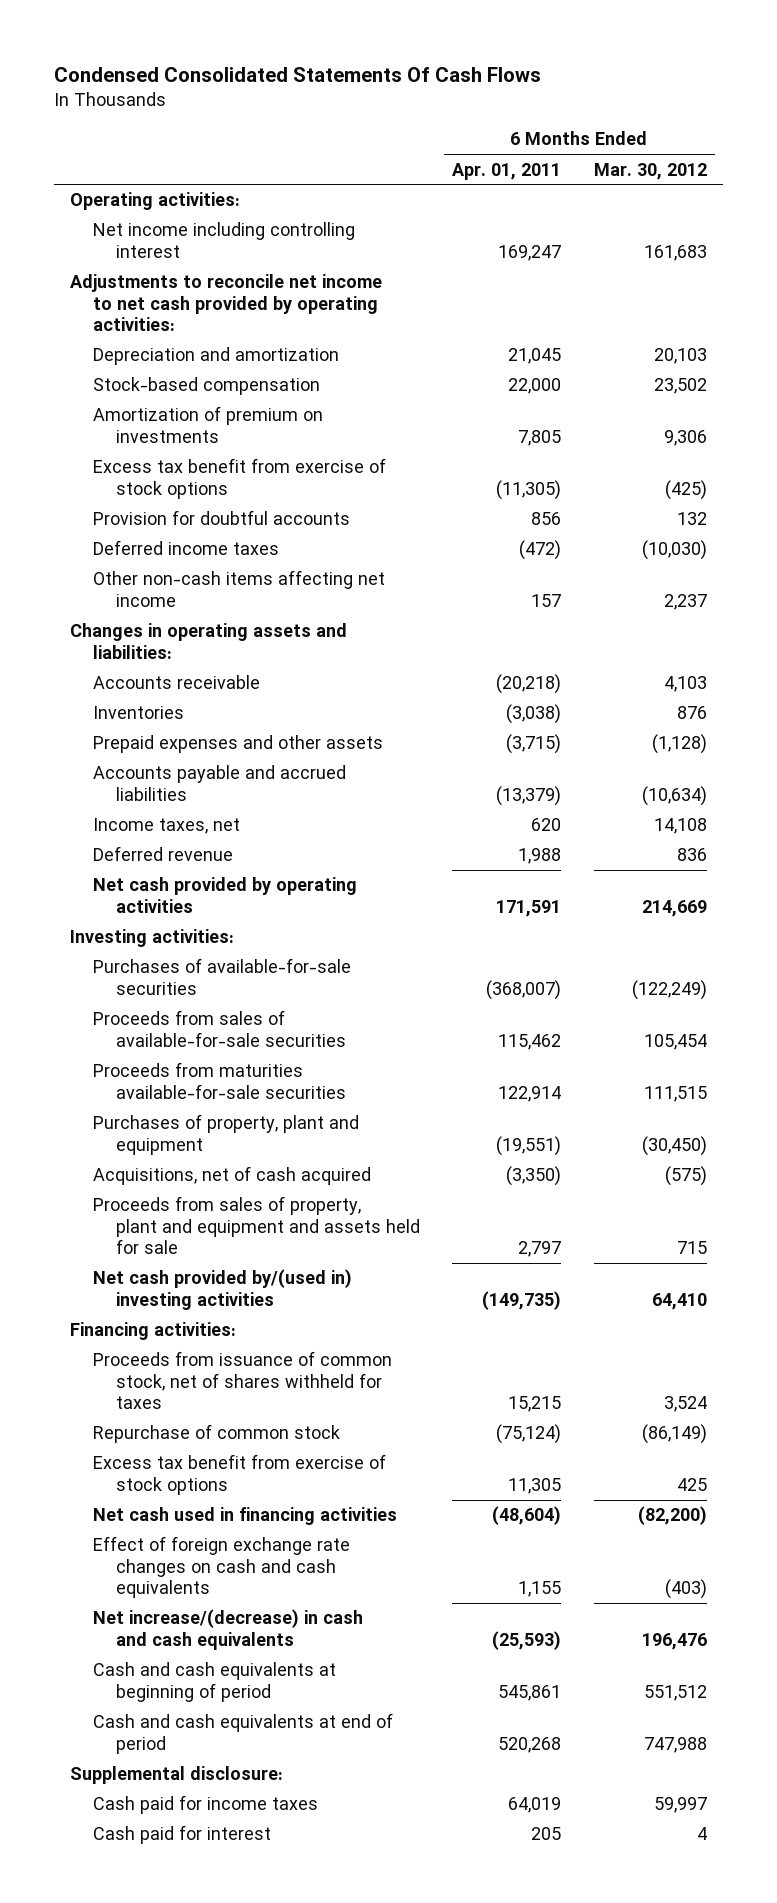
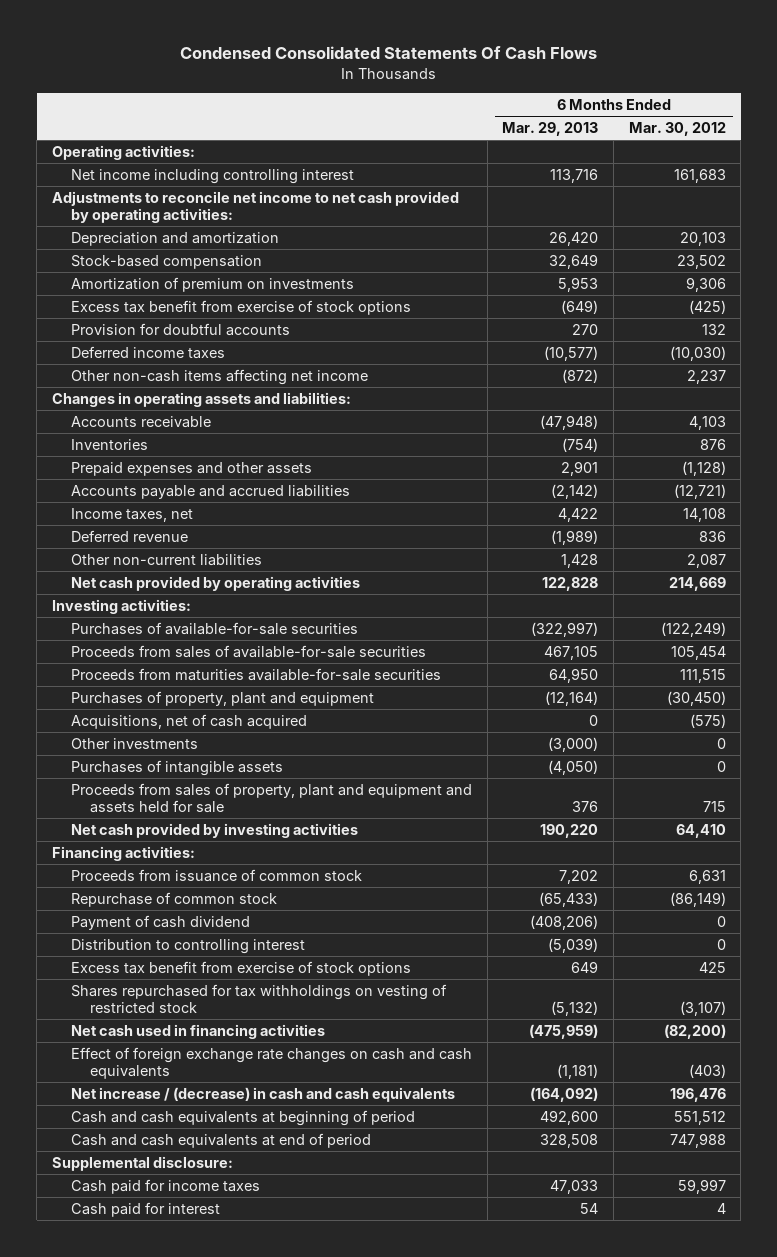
[452,162,562,180] Apr. 01, 2011 -> none
none -> [502,122,599,137] Mar. 29, 2013
[641,785,707,806] (10,634) -> [673,483,726,499] (12,721)
none -> [70,553,262,566] Other non-current liabilities
none -> [70,737,198,749] Other investments
none -> [70,759,283,776] Purchases of intangible assets
[92,1269,352,1310] Net cash provided by/(used in) investing activities -> [70,822,358,838] Net cash provided by investing activities
[92,1351,392,1410] Proceeds from issuance of common stock, net of shares withheld for taxes -> [70,868,362,882] Proceeds from issuance of common stock
[663,1396,707,1413] 3,524 -> [688,869,726,884] 6,631
none -> [70,914,250,930] Payment of cash dividend
none -> [70,938,305,954] Distribution to controlling interest
none -> [70,983,447,1014] Shares repurchased for tax withholdings on vesting of restricted stock
[92,1609,363,1650] Net increase/(decrease) in cash and cash equivalents -> [70,1086,455,1102] Net increase / (decrease) in cash and cash equivalents

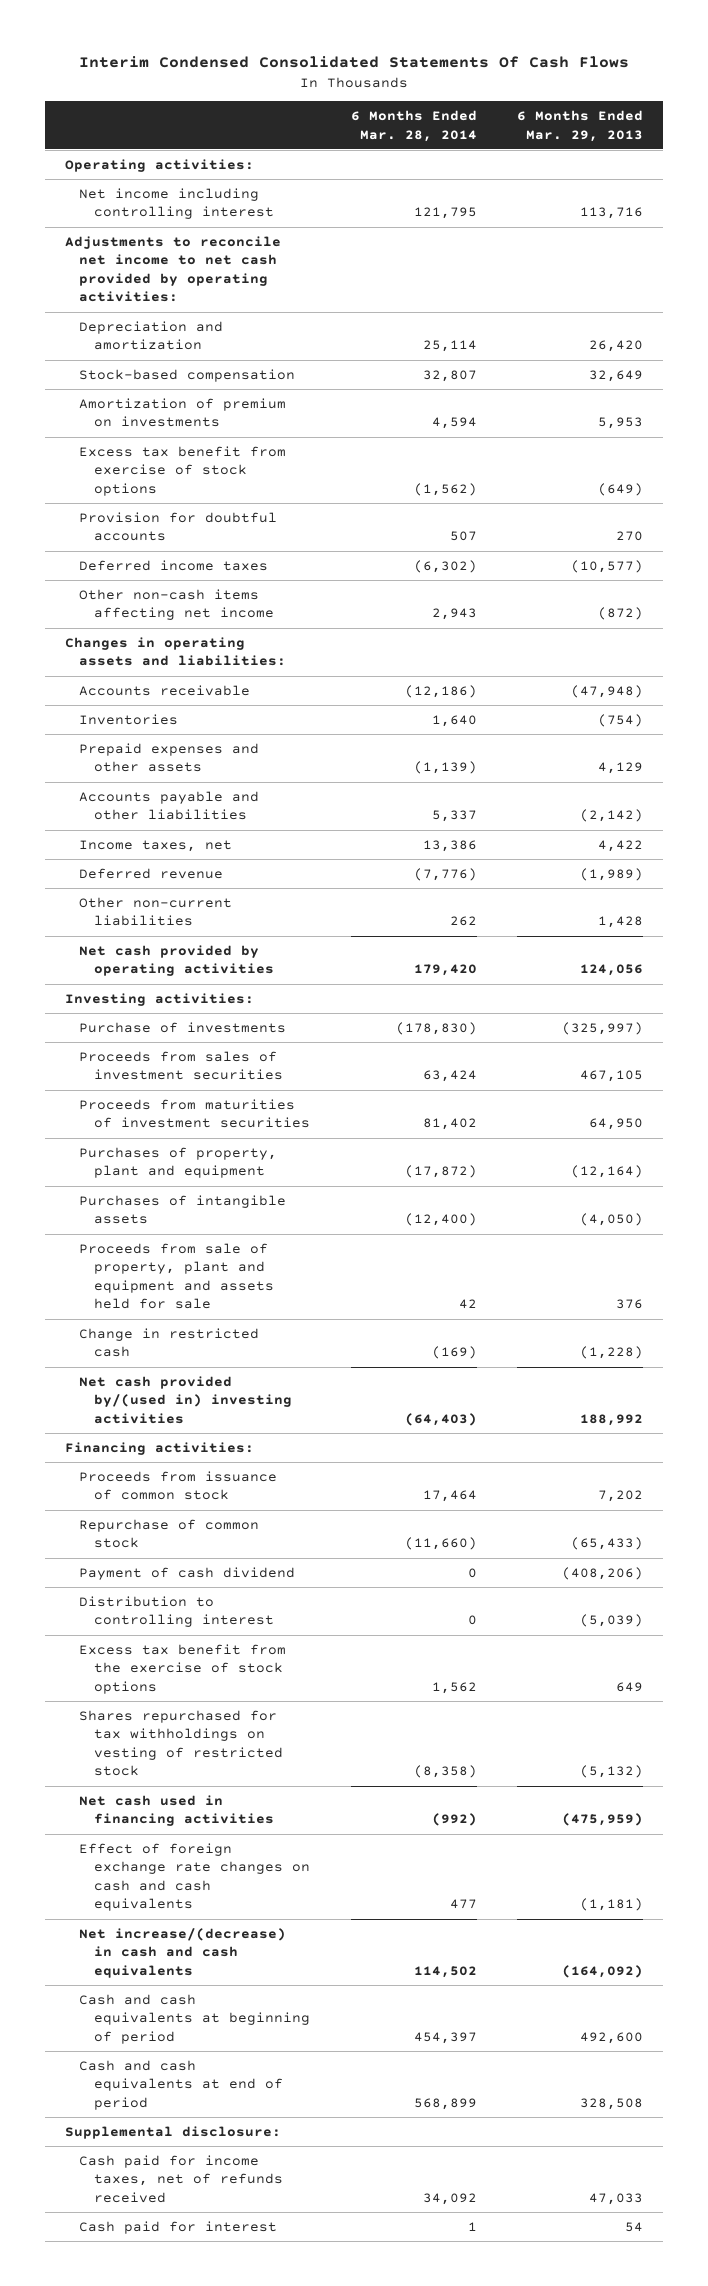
[179,46,597,60] Condensed Consolidated Statements Of Cash Flows -> [79,56,630,69] Interim Condensed Consolidated Statements Of Cash Flows
[628,122,726,137] Mar. 30, 2012 -> none
none -> [350,110,477,142] 6 Months Ended Mar. 28, 2014
[561,460,599,476] 2,901 -> [598,762,644,775] 4,129
[70,484,350,499] Accounts payable and accrued liabilities -> [79,790,260,821] Accounts payable and other liabilities
[542,576,599,591] 122,828 -> [580,964,644,977] 124,056
[70,621,358,635] Purchases of available-for-sale securities -> none
none -> [79,1021,287,1033] Purchase of investments
[70,644,426,658] Proceeds from sales of available-for-sale securities -> [79,1050,283,1081] Proceeds from sales of investment securities
[70,667,441,681] Proceeds from maturities available-for-sale securities -> [79,1098,310,1129] Proceeds from maturities of investment securities
[70,713,307,729] Acquisitions, net of cash acquired -> none
[70,737,198,749] Other investments -> none
[70,782,472,814] Proceeds from sales of property, plant and equipment and assets held for sale -> [79,1242,274,1310] Proceeds from sale of property, plant and equipment and assets held for sale
none -> [79,1327,260,1358] Change in restricted cash
[70,822,358,838] Net cash provided by investing activities -> [79,1375,292,1424] Net cash provided by/(used in) investing activities
[540,823,599,838] 190,220 -> [580,1413,644,1426] 188,992
[70,960,411,976] Excess tax benefit from exercise of stock options -> [79,1643,287,1694] Excess tax benefit from the exercise of stock options
[70,1086,455,1102] Net increase / (decrease) in cash and cash equivalents -> [79,1927,287,1978] Net increase/(decrease) in cash and cash equivalents
[70,1178,260,1194] Cash paid for income taxes -> [79,2154,283,2203] Cash paid for income taxes, net of refunds received

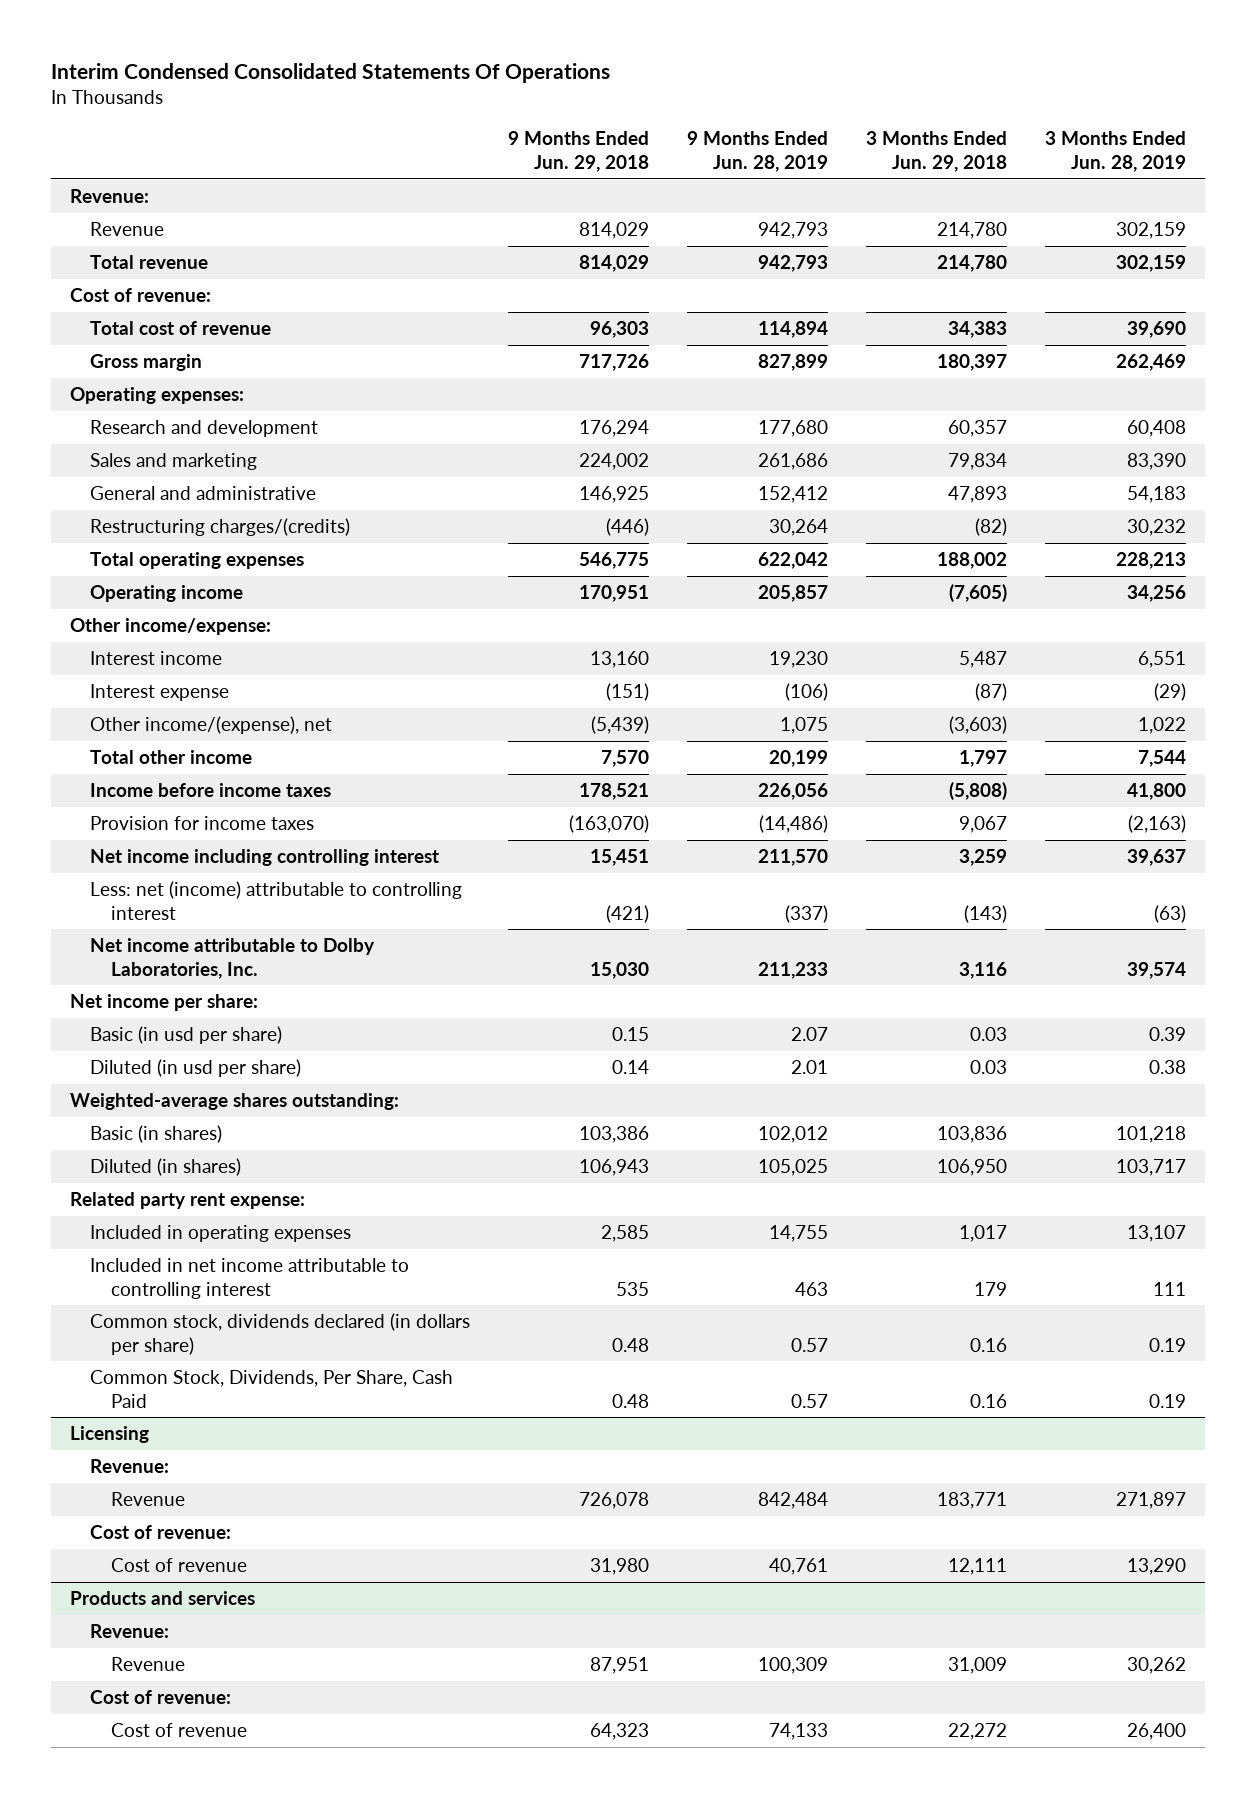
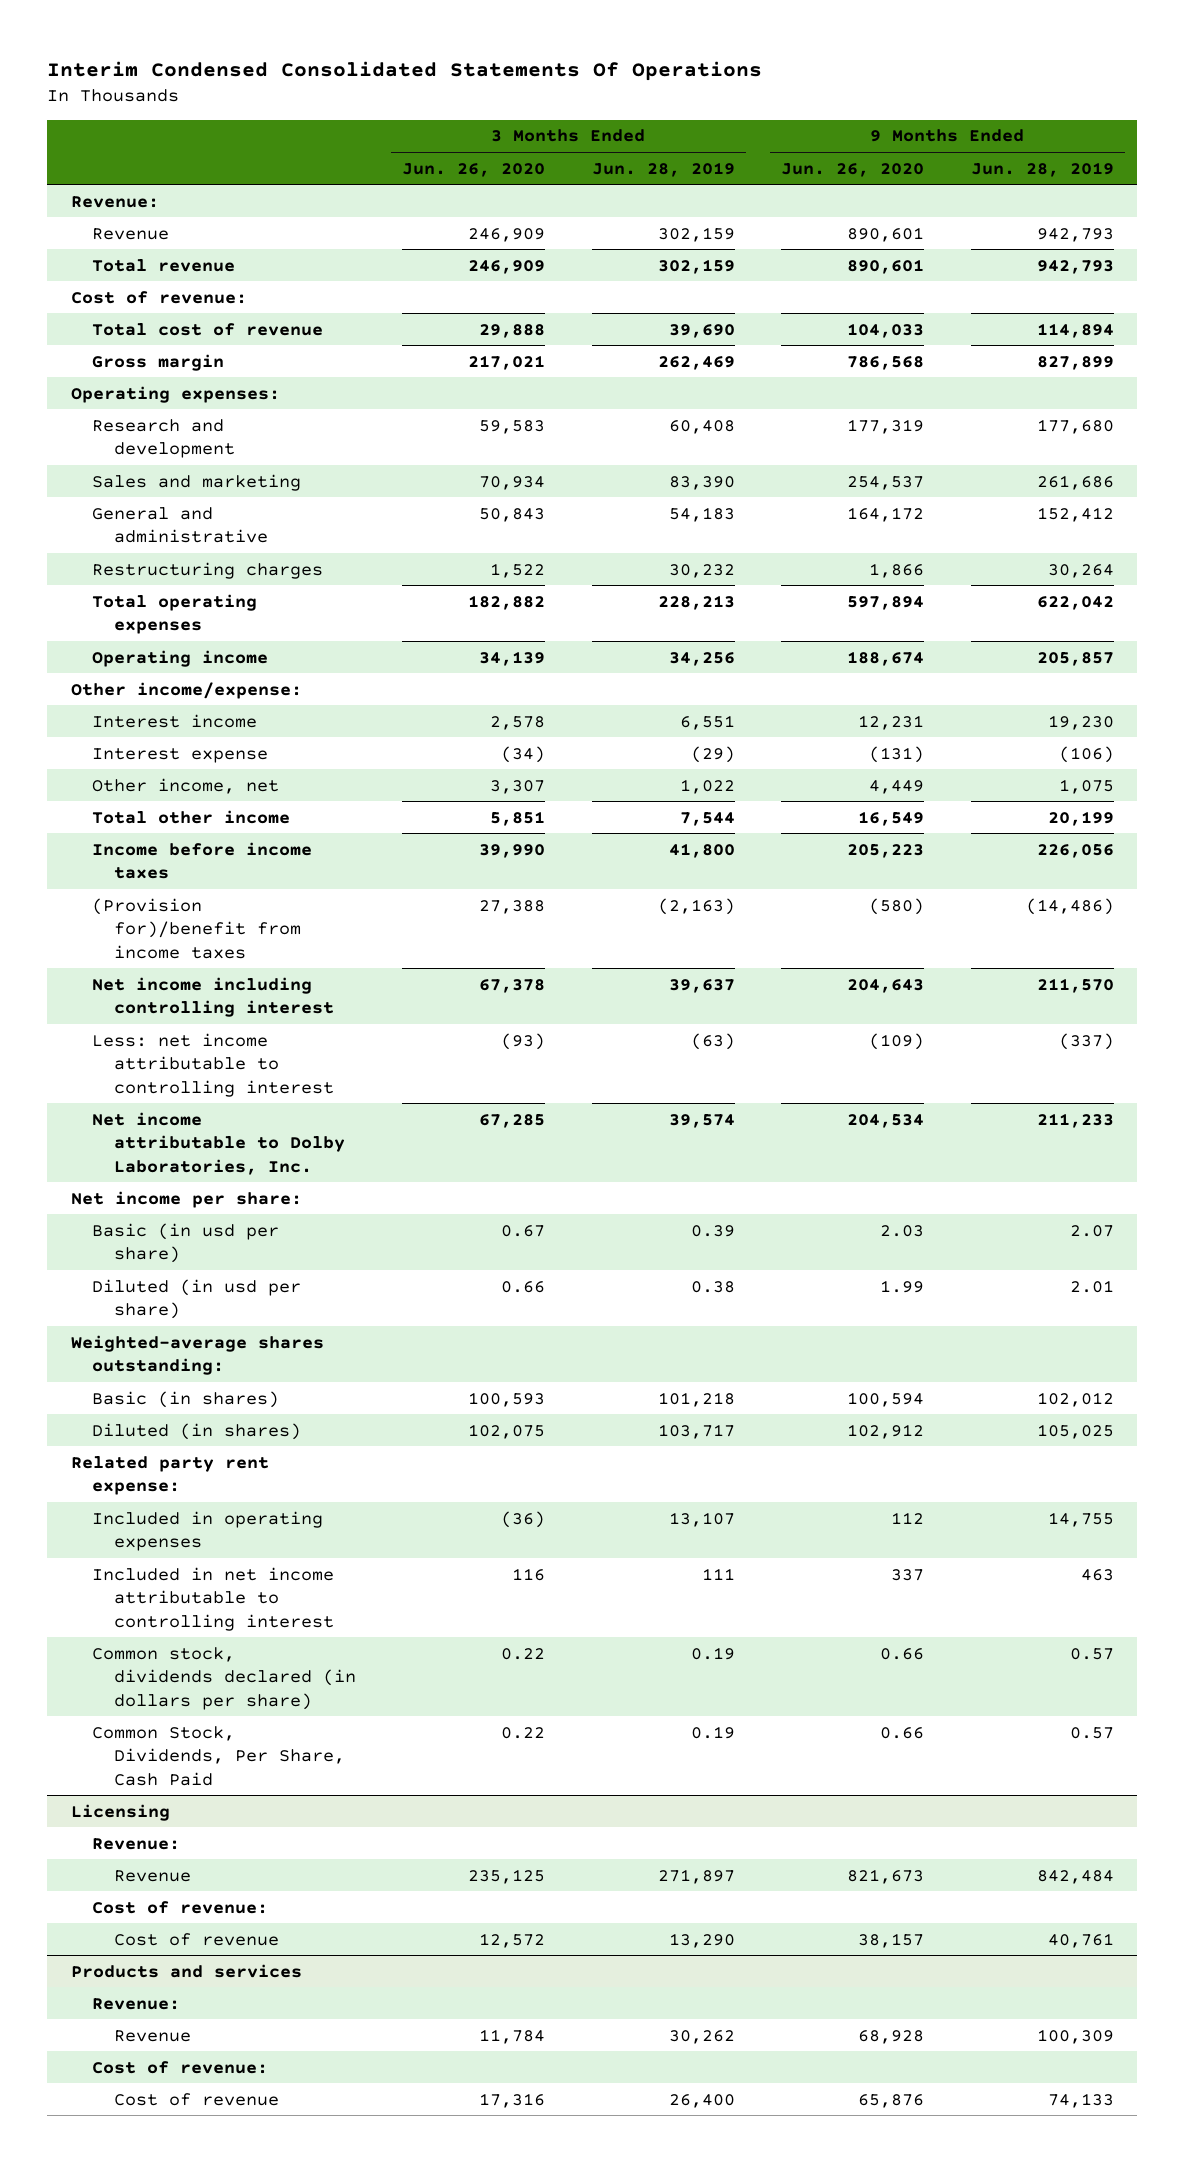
[508,131,650,172] 9 Months Ended Jun. 29, 2018 -> none
[865,131,1007,172] 3 Months Ended Jun. 29, 2018 -> none
none -> [402,162,546,177] Jun. 26, 2020
none -> [781,162,925,177] Jun. 26, 2020
[90,517,351,536] Restructuring charges/(credits) -> [92,561,324,579] Restructuring charges
[90,715,333,734] Other income/(expense), net -> [92,777,280,794] Other income, net
[90,815,315,830] Provision for income taxes -> [92,897,301,959] (Provision for)/benefit from income taxes
[90,880,463,920] Less: net (income) attributable to controlling interest -> [92,1032,334,1097] Less: net income attributable to controlling interest

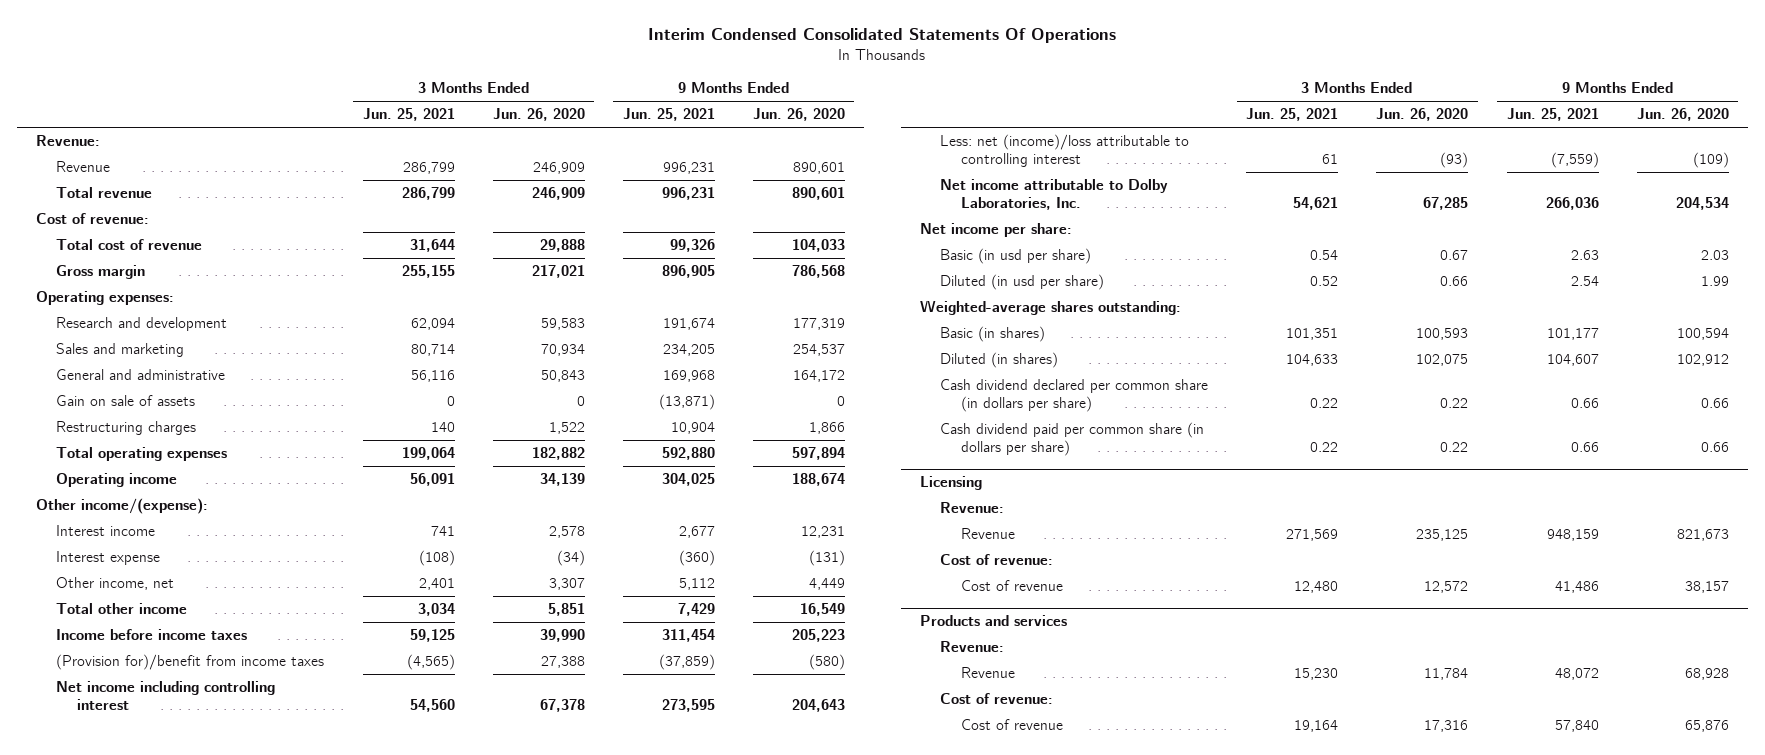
[591,161,735,177] Jun. 28, 2019 -> none
[970,161,1114,177] Jun. 28, 2019 -> none
none -> [362,108,455,122] Jun. 25, 2021
none -> [622,108,715,122] Jun. 25, 2021
none -> [56,395,196,407] Gain on sale of assets
[70,681,302,699] Other income/expense: -> [36,498,209,515] Other income/(expense):
[92,1032,334,1097] Less: net income attributable to controlling interest -> [940,134,1190,168] Less: net (income)/loss attributable to controlling interest
[70,1455,269,1496] Related party rent expense: -> none
[92,1510,324,1552] Included in operating expenses -> none
[92,1566,335,1631] Included in net income attributable to controlling interest -> none
[92,1646,356,1710] Common stock, dividends declared (in dollars per share) -> [940,379,1209,413] Cash dividend declared per common share (in dollars per share)
[92,1725,345,1786] Common Stock, Dividends, Per Share, Cash Paid -> [940,422,1205,457] Cash dividend paid per common share (in dollars per share)

